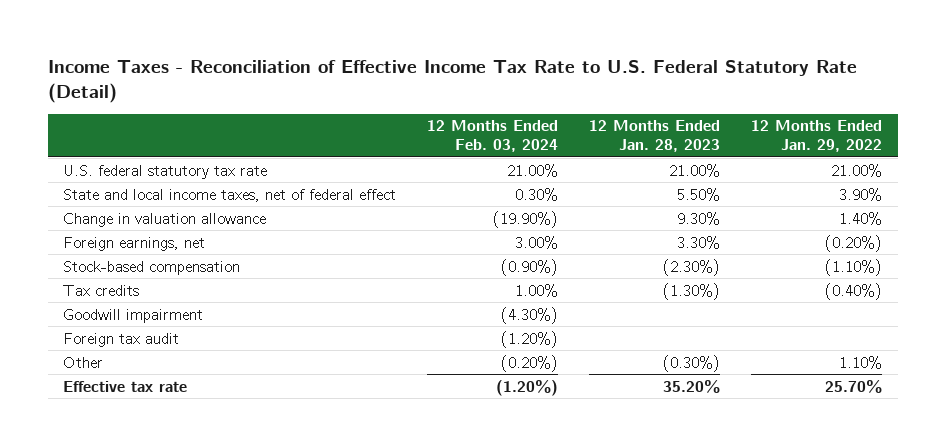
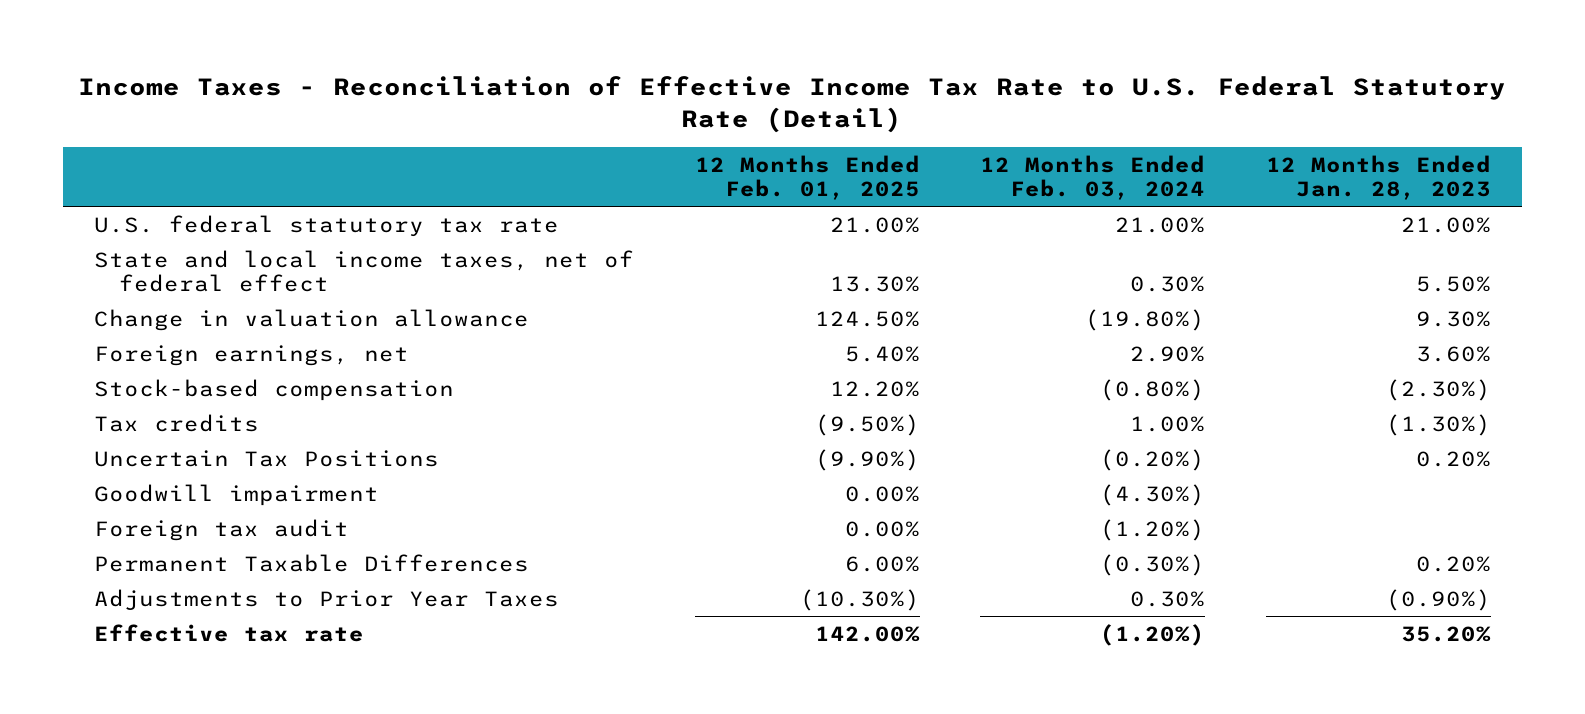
[751,120,883,153] 12 Months Ended Jan. 29, 2022 -> none
none -> [694,154,920,201] 12 Months Ended Feb. 01, 2025
[493,210,559,228] (19.90%) -> [1085,308,1206,331] (19.80%)
[515,235,559,249] 3.00% -> [1130,345,1206,362] 2.90%
[677,235,721,249] 3.30% -> [1416,345,1492,362] 3.60%
[501,258,559,276] (0.90%) -> [1100,378,1206,401] (0.80%)
none -> [93,449,439,467] Uncertain Tax Positions
[63,356,104,368] Other -> none
none -> [93,553,529,572] Permanent Taxable Differences
none -> [93,588,559,610] Adjustments to Prior Year Taxes

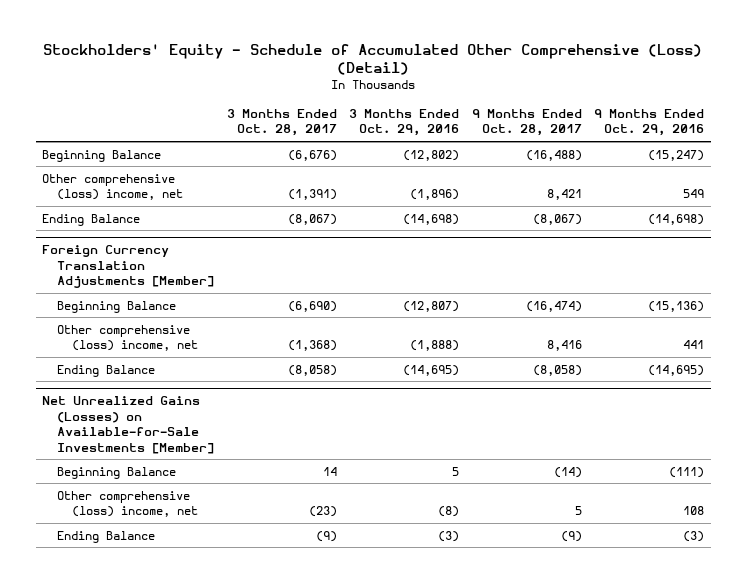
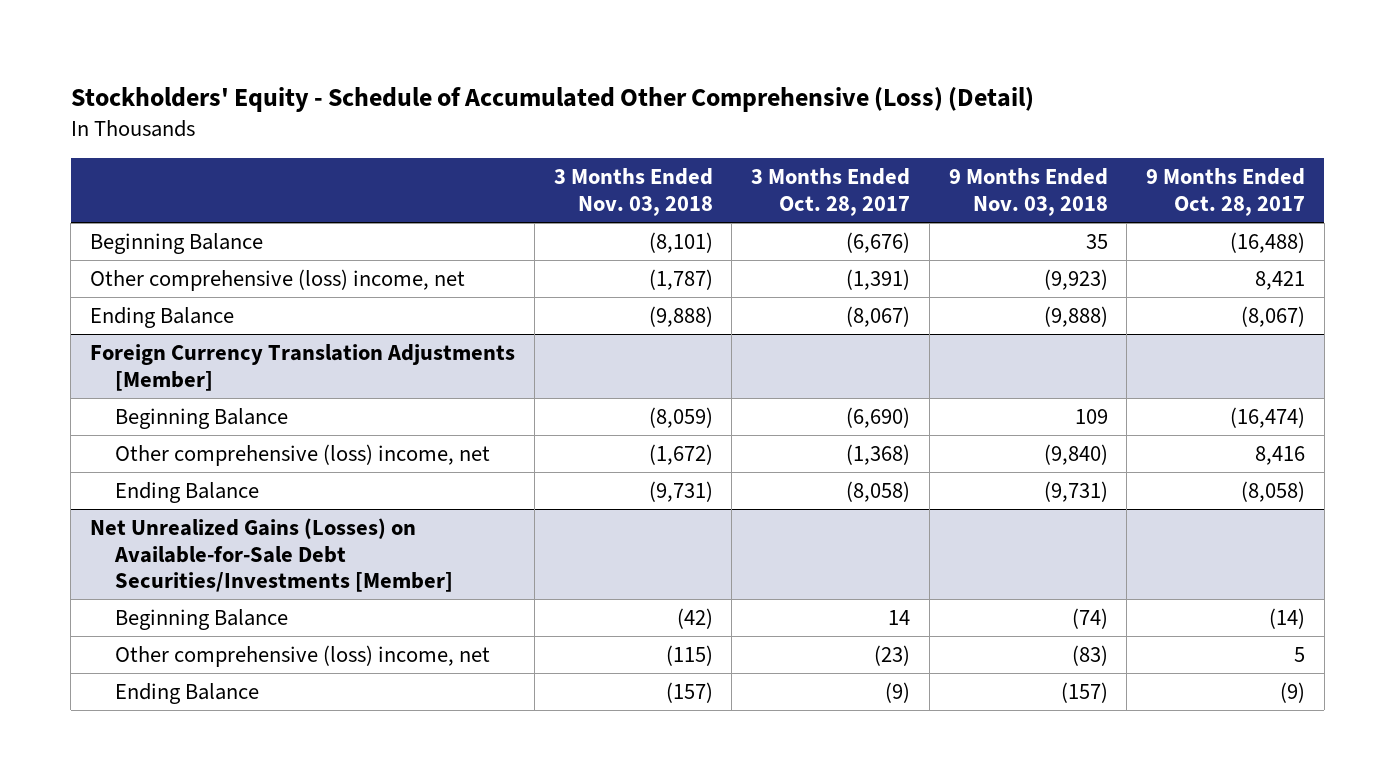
[349,108,460,137] 3 Months Ended Oct. 29, 2016 -> none
[594,108,705,137] 9 Months Ended Oct. 29, 2016 -> none
none -> [553,168,713,216] 3 Months Ended Nov. 03, 2018
none -> [948,168,1108,216] 9 Months Ended Nov. 03, 2018
[42,396,215,454] Net Unrealized Gains (Losses) on Available-for-Sale Investments [Member] -> [90,517,453,593] Net Unrealized Gains (Losses) on Available-for-Sale Debt Securities/Investments [Member]

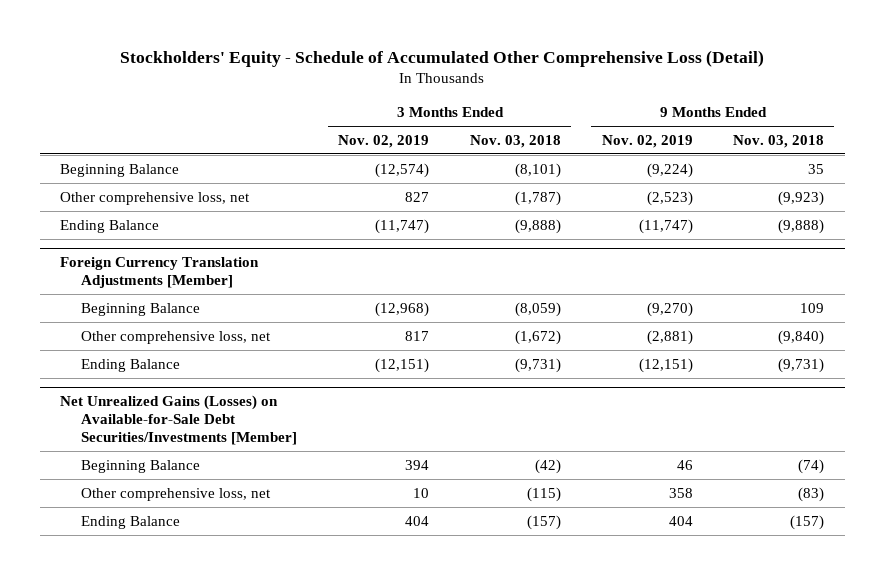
[70,86,1034,112] Stockholders' Equity - Schedule of Accumulated Other Comprehensive (Loss) (Detail) -> [120,50,765,68] Stockholders' Equity - Schedule of Accumulated Other Comprehensive Loss (Detail)
[751,168,911,216] 3 Months Ended Oct. 28, 2017 -> none
[1146,168,1306,216] 9 Months Ended Oct. 28, 2017 -> none
none -> [338,134,430,148] Nov. 02, 2019
none -> [601,134,693,148] Nov. 02, 2019
[90,268,466,291] Other comprehensive (loss) income, net -> [59,191,250,205] Other comprehensive loss, net
[114,443,490,466] Other comprehensive (loss) income, net -> [81,330,272,344] Other comprehensive loss, net
[114,644,490,667] Other comprehensive (loss) income, net -> [81,487,272,501] Other comprehensive loss, net

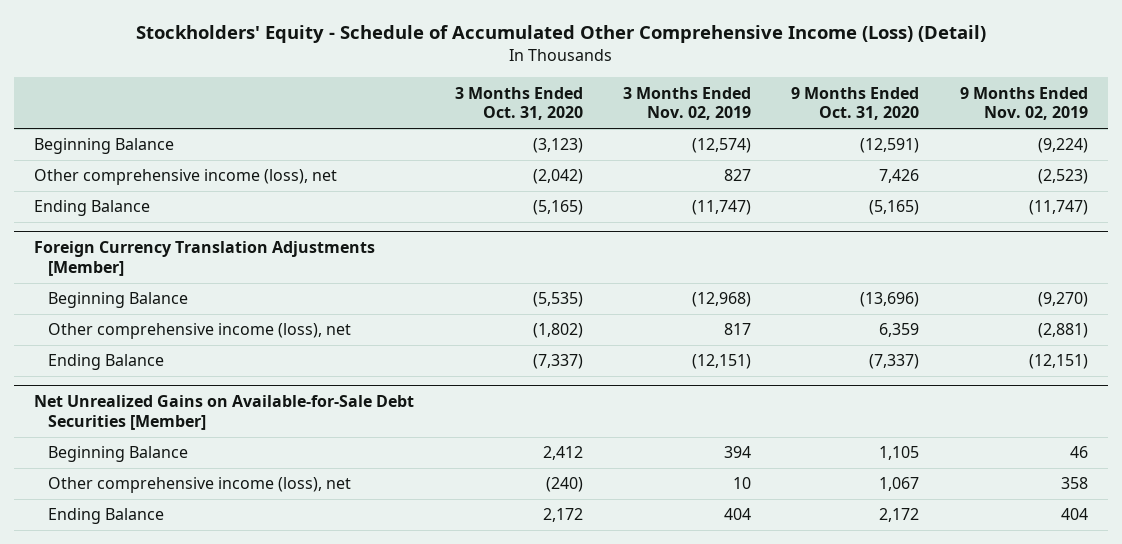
[120,50,765,68] Stockholders' Equity - Schedule of Accumulated Other Comprehensive Loss (Detail) -> [135,25,986,44] Stockholders' Equity - Schedule of Accumulated Other Comprehensive Income (Loss) (Detail)
[469,134,561,148] Nov. 03, 2018 -> none
[733,134,825,148] Nov. 03, 2018 -> none
none -> [454,86,583,121] 3 Months Ended Oct. 31, 2020
none -> [791,86,920,121] 9 Months Ended Oct. 31, 2020
[59,191,250,205] Other comprehensive loss, net -> [34,169,338,186] Other comprehensive income (loss), net
[81,330,272,344] Other comprehensive loss, net -> [47,323,351,340] Other comprehensive income (loss), net
[59,394,298,446] Net Unrealized Gains (Losses) on Available-for-Sale Debt Securities/Investments [Member] -> [34,395,415,431] Net Unrealized Gains on Available-for-Sale Debt Securities [Member]
[81,487,272,501] Other comprehensive loss, net -> [47,477,351,494] Other comprehensive income (loss), net

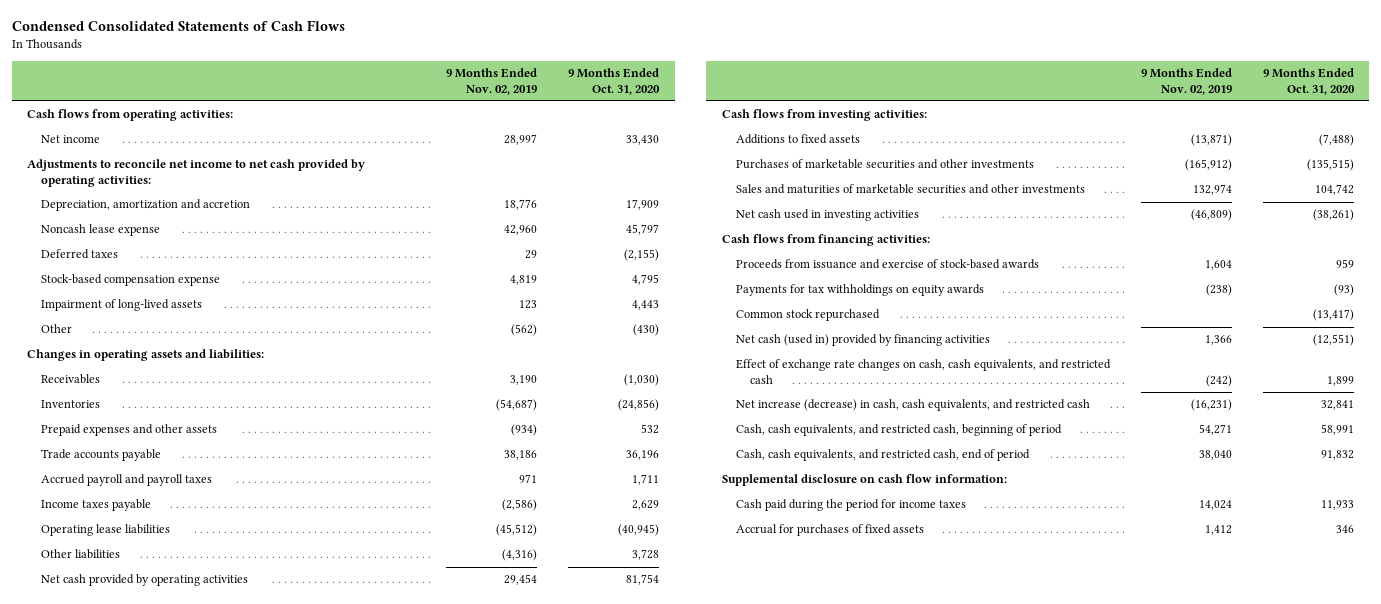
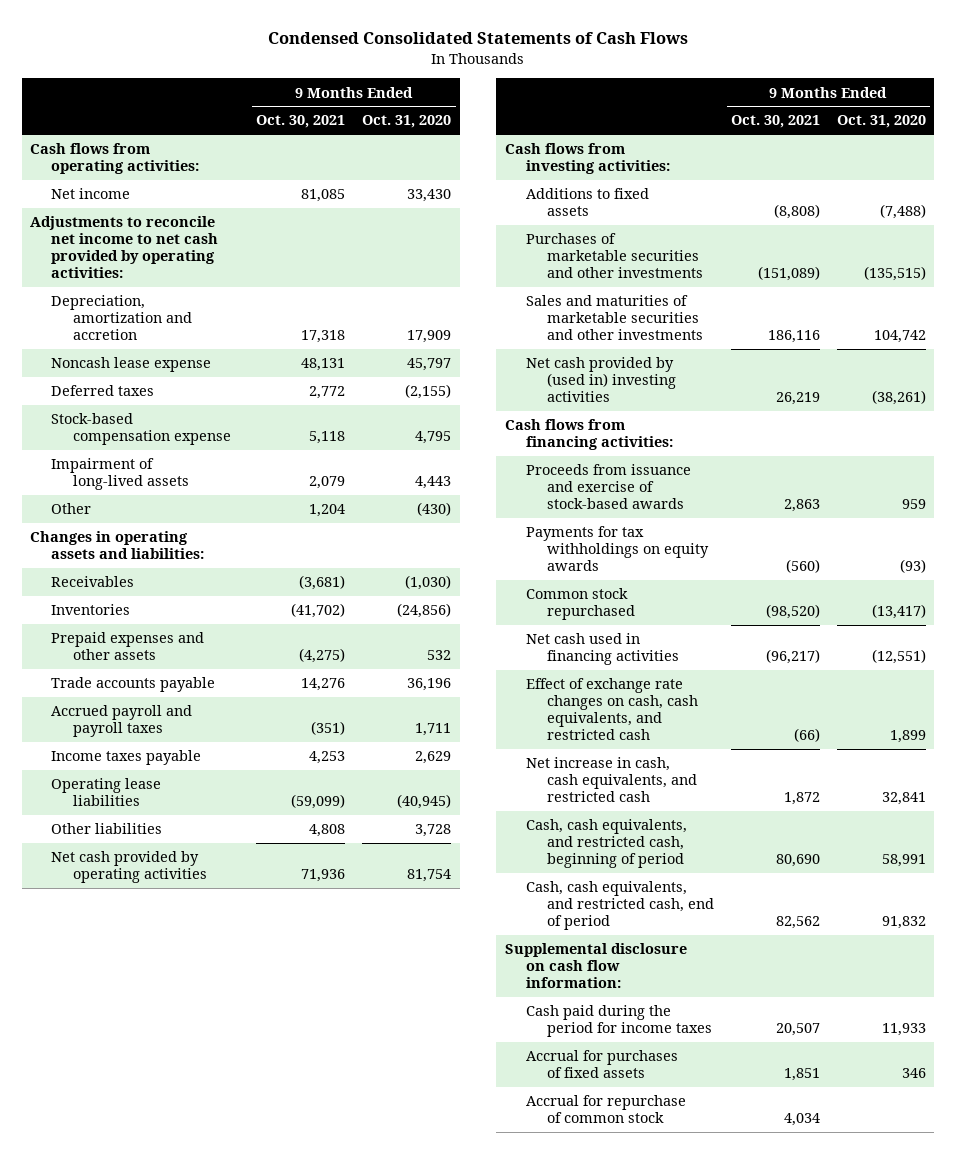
[446,67,538,95] 9 Months Ended Nov. 02, 2019 -> none
none -> [256,115,346,129] Oct. 30, 2021
[735,209,919,222] Net cash used in investing activities -> [525,357,677,403] Net cash provided by (used in) investing activities
[735,334,990,347] Net cash (used in) provided by financing activities -> [525,633,680,666] Net cash used in financing activities
[735,399,1090,412] Net increase (decrease) in cash, cash equivalents, and restricted cash -> [525,757,698,803] Net increase in cash, cash equivalents, and restricted cash
none -> [525,1095,686,1124] Accrual for repurchase of common stock

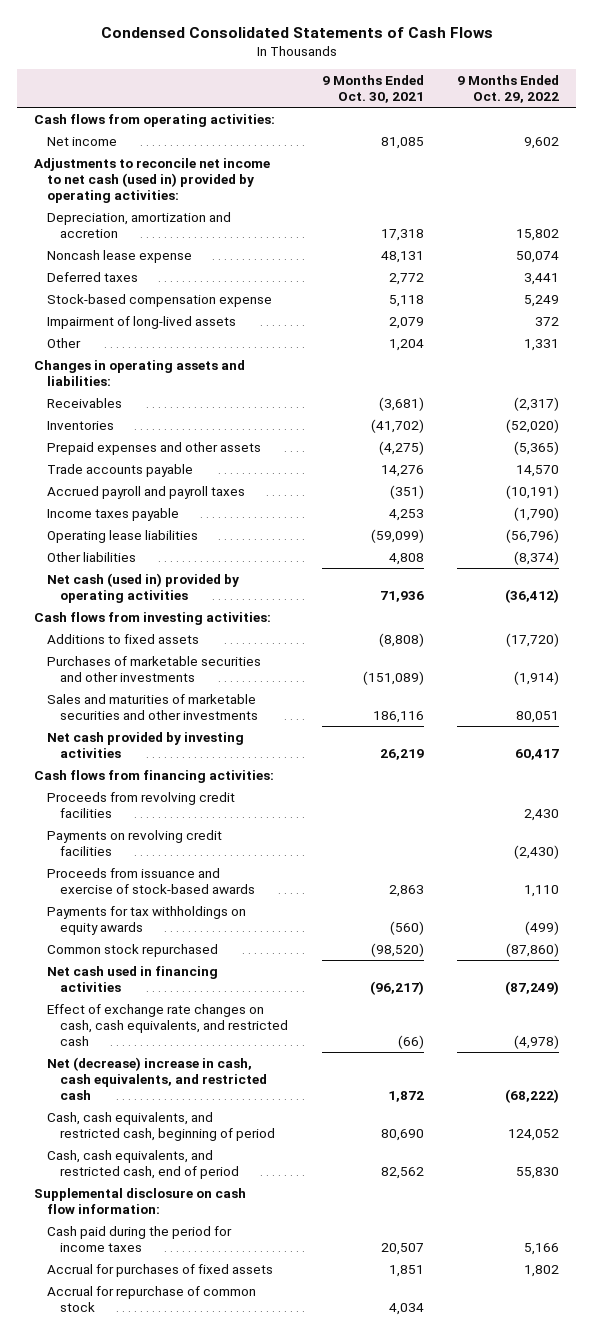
[362,115,452,129] Oct. 31, 2020 -> none
none -> [457,74,560,103] 9 Months Ended Oct. 29, 2022
[30,216,219,279] Adjustments to reconcile net income to net cash provided by operating activities: -> [34,157,271,204] Adjustments to reconcile net income to net cash (used in) provided by operating activities:
[51,851,207,884] Net cash provided by operating activities -> [47,572,240,603] Net cash (used in) provided by operating activities
[525,357,677,403] Net cash provided by (used in) investing activities -> [47,731,245,758] Net cash provided by investing activities
none -> [47,791,236,818] Proceeds from revolving credit facilities
none -> [47,829,223,856] Payments on revolving credit facilities
[525,757,698,803] Net increase in cash, cash equivalents, and restricted cash -> [47,1056,268,1101] Net (decrease) increase in cash, cash equivalents, and restricted cash

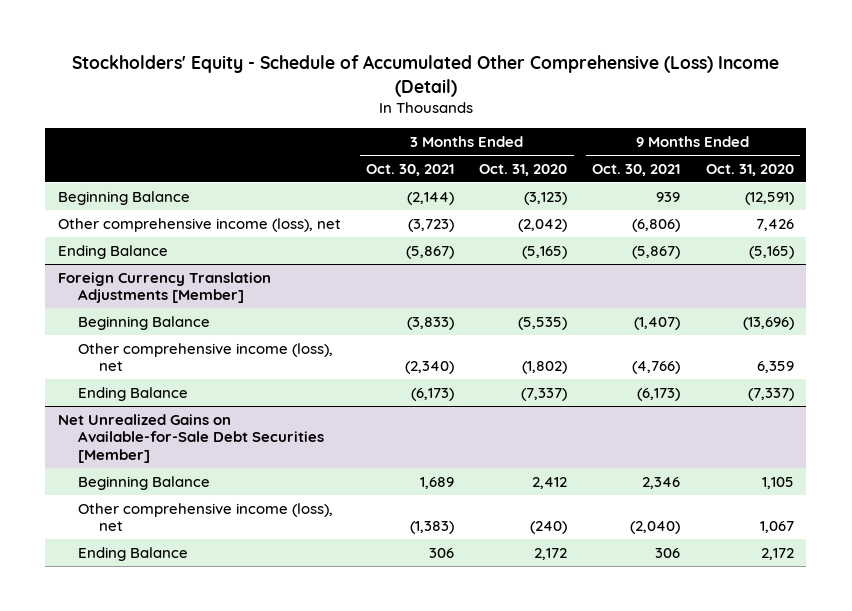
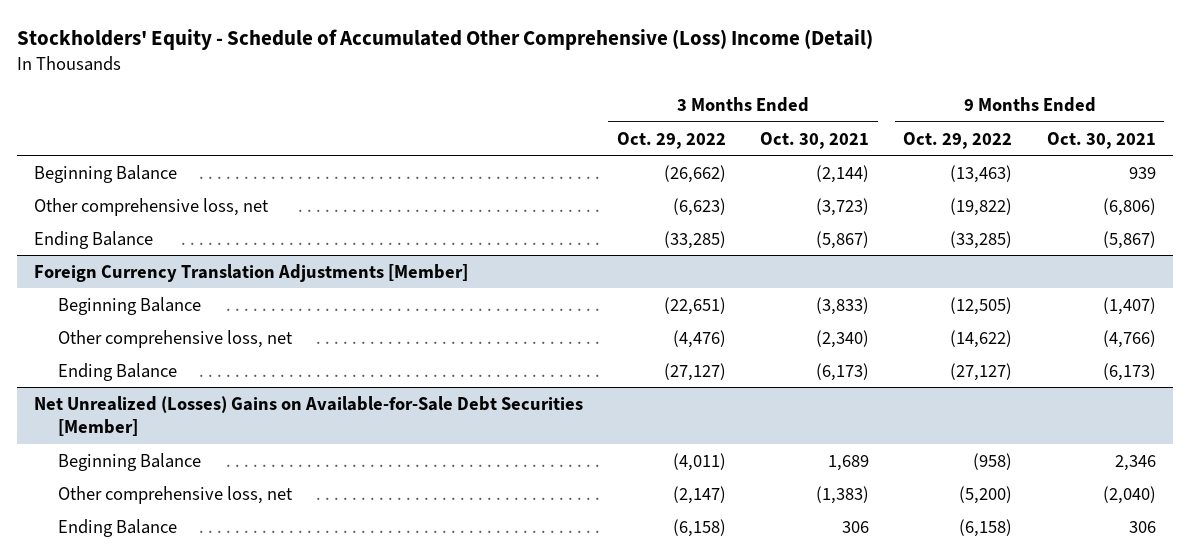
[479,163,568,176] Oct. 31, 2020 -> none
[705,163,794,176] Oct. 31, 2020 -> none
none -> [616,131,726,149] Oct. 29, 2022
none -> [903,131,1013,149] Oct. 29, 2022
[58,217,342,232] Other comprehensive income (loss), net -> [33,197,269,216] Other comprehensive loss, net
[78,342,334,372] Other comprehensive income (loss), net -> [57,329,293,348] Other comprehensive loss, net
[58,413,325,463] Net Unrealized Gains on Available-for-Sale Debt Securities [Member] -> [33,395,583,437] Net Unrealized (Losses) Gains on Available-for-Sale Debt Securities [Member]
[78,502,334,532] Other comprehensive income (loss), net -> [57,485,293,504] Other comprehensive loss, net

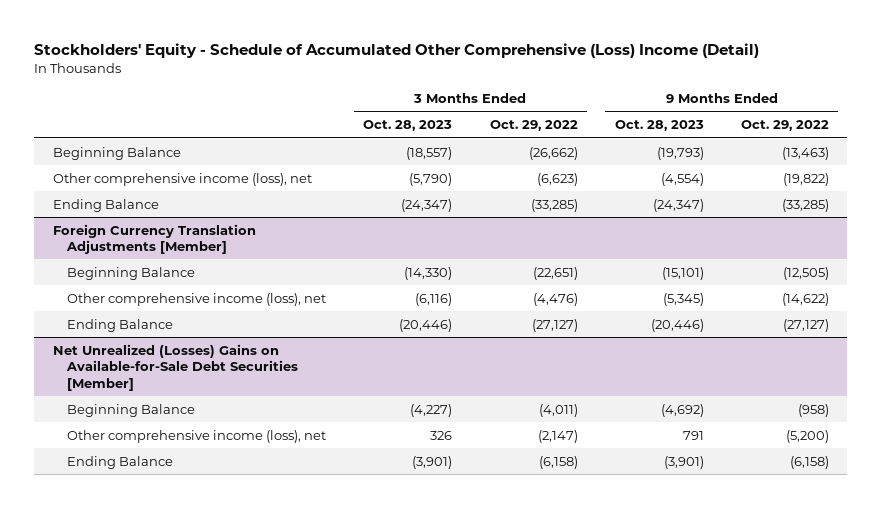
[760,131,870,149] Oct. 30, 2021 -> none
[1046,131,1156,149] Oct. 30, 2021 -> none
none -> [363,120,453,132] Oct. 28, 2023
none -> [614,120,704,132] Oct. 28, 2023
[33,197,269,216] Other comprehensive loss, net -> [52,172,312,186] Other comprehensive income (loss), net
[57,329,293,348] Other comprehensive loss, net -> [67,292,327,306] Other comprehensive income (loss), net
[57,485,293,504] Other comprehensive loss, net -> [67,429,327,443] Other comprehensive income (loss), net

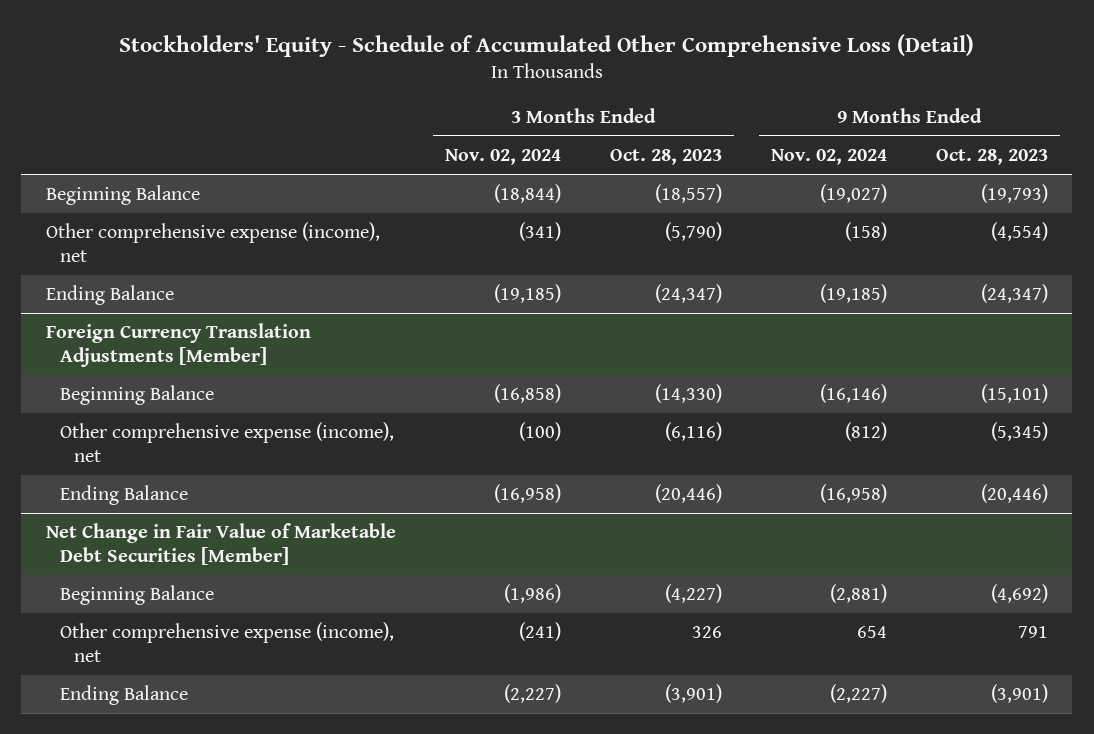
[34,42,760,58] Stockholders' Equity - Schedule of Accumulated Other Comprehensive (Loss) Income (Detail) -> [118,33,974,57] Stockholders' Equity - Schedule of Accumulated Other Comprehensive Loss (Detail)
[489,120,578,132] Oct. 29, 2022 -> none
[740,120,829,132] Oct. 29, 2022 -> none
none -> [444,149,561,166] Nov. 02, 2024
none -> [770,149,887,166] Nov. 02, 2024
[52,172,312,186] Other comprehensive income (loss), net -> [45,222,380,263] Other comprehensive expense (income), net
[67,292,327,306] Other comprehensive income (loss), net -> [60,422,395,463] Other comprehensive expense (income), net
[52,343,299,391] Net Unrealized (Losses) Gains on Available-for-Sale Debt Securities [Member] -> none
none -> [45,523,396,566] Net Change in Fair Value of Marketable Debt Securities [Member]
[67,429,327,443] Other comprehensive income (loss), net -> [60,622,395,663] Other comprehensive expense (income), net

